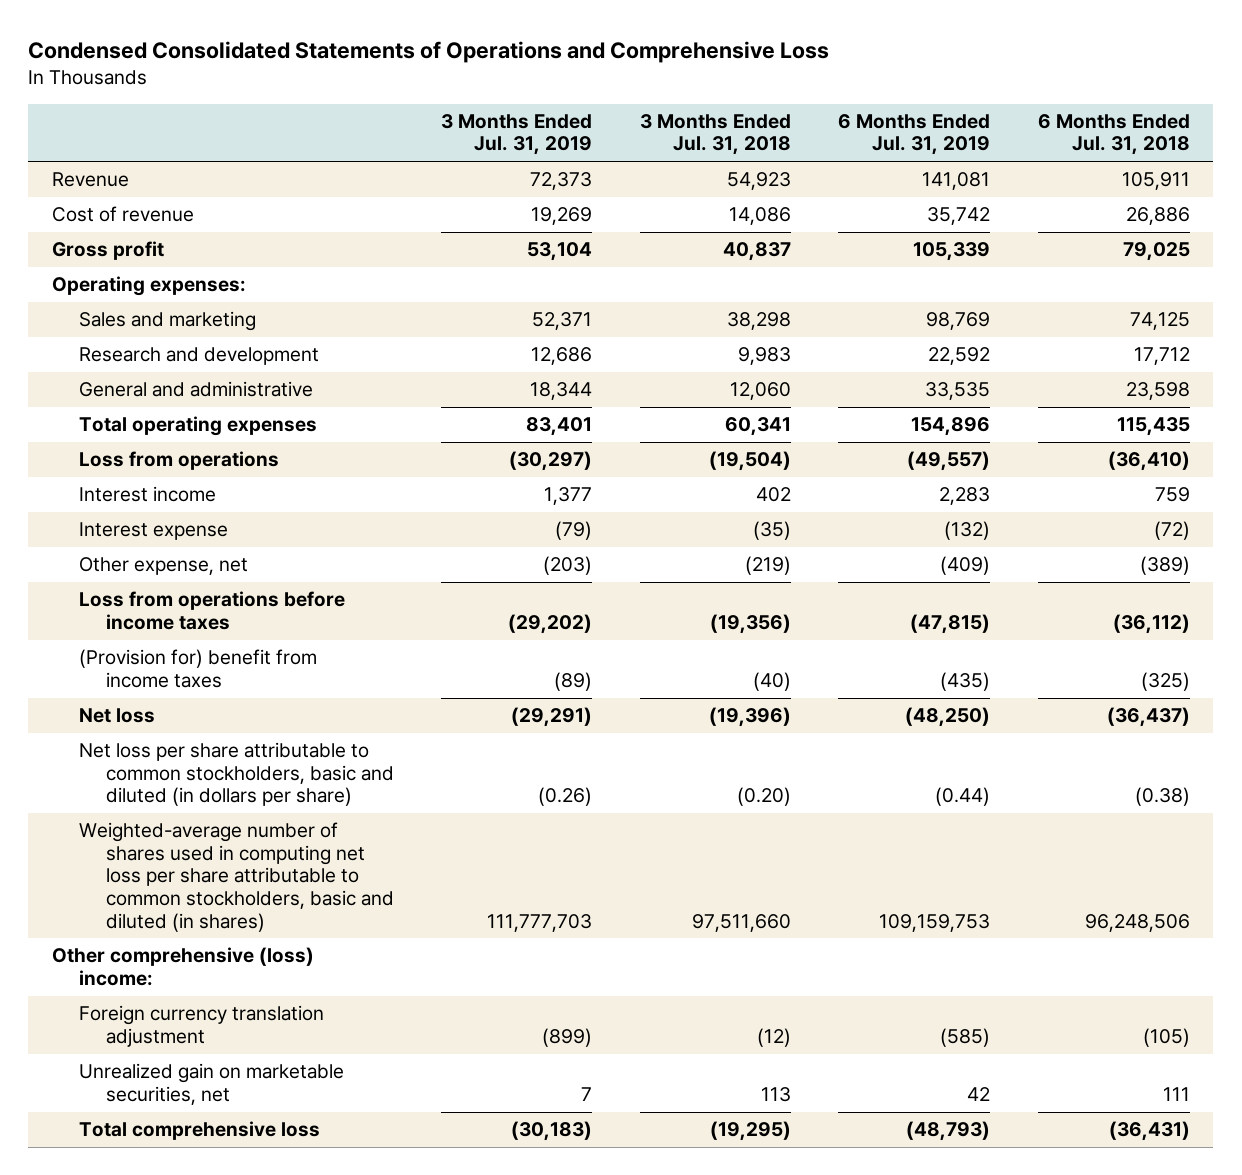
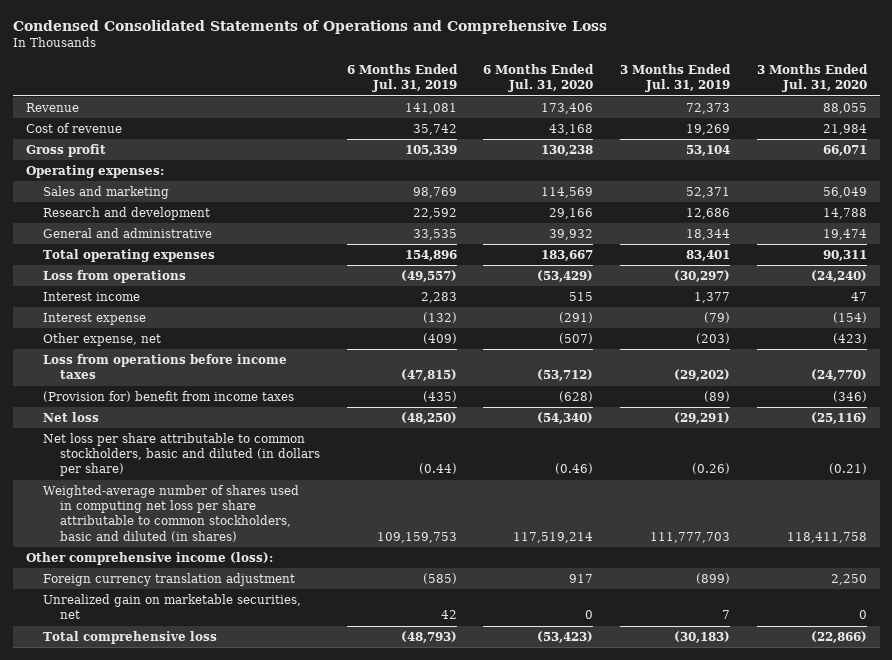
[639,113,791,156] 3 Months Ended Jul. 31, 2018 -> none
[1037,113,1190,156] 6 Months Ended Jul. 31, 2018 -> none
none -> [483,63,595,93] 6 Months Ended Jul. 31, 2020
none -> [756,63,868,93] 3 Months Ended Jul. 31, 2020
[52,947,315,986] Other comprehensive (loss) income: -> [25,552,273,566] Other comprehensive income (loss):

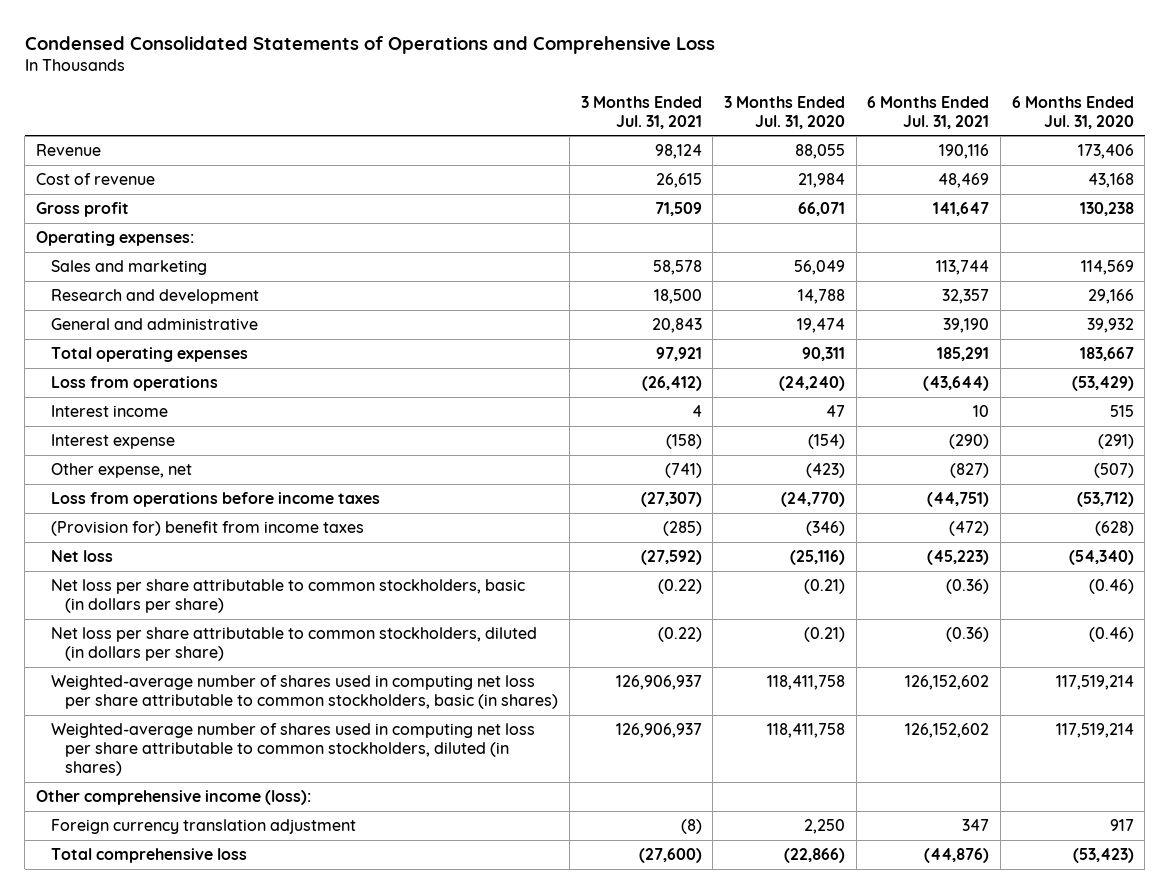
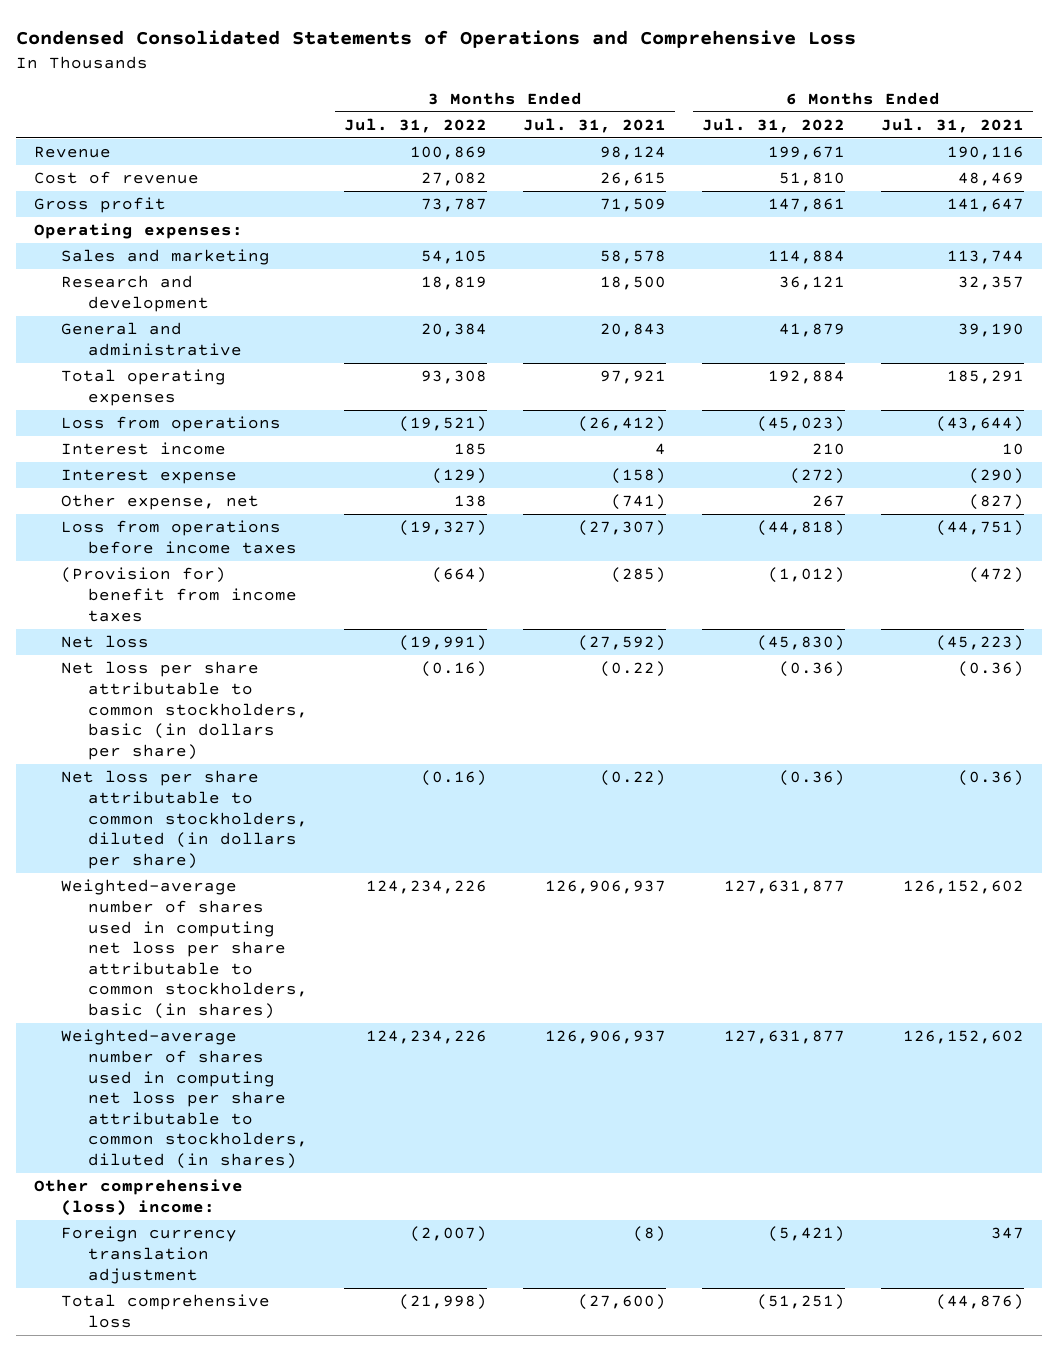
[724,95,846,129] 3 Months Ended Jul. 31, 2020 -> none
[1011,95,1134,129] 6 Months Ended Jul. 31, 2020 -> none
none -> [344,117,488,133] Jul. 31, 2022
none -> [702,117,846,133] Jul. 31, 2022
[36,789,312,805] Other comprehensive income (loss): -> [34,1179,244,1216] Other comprehensive (loss) income:

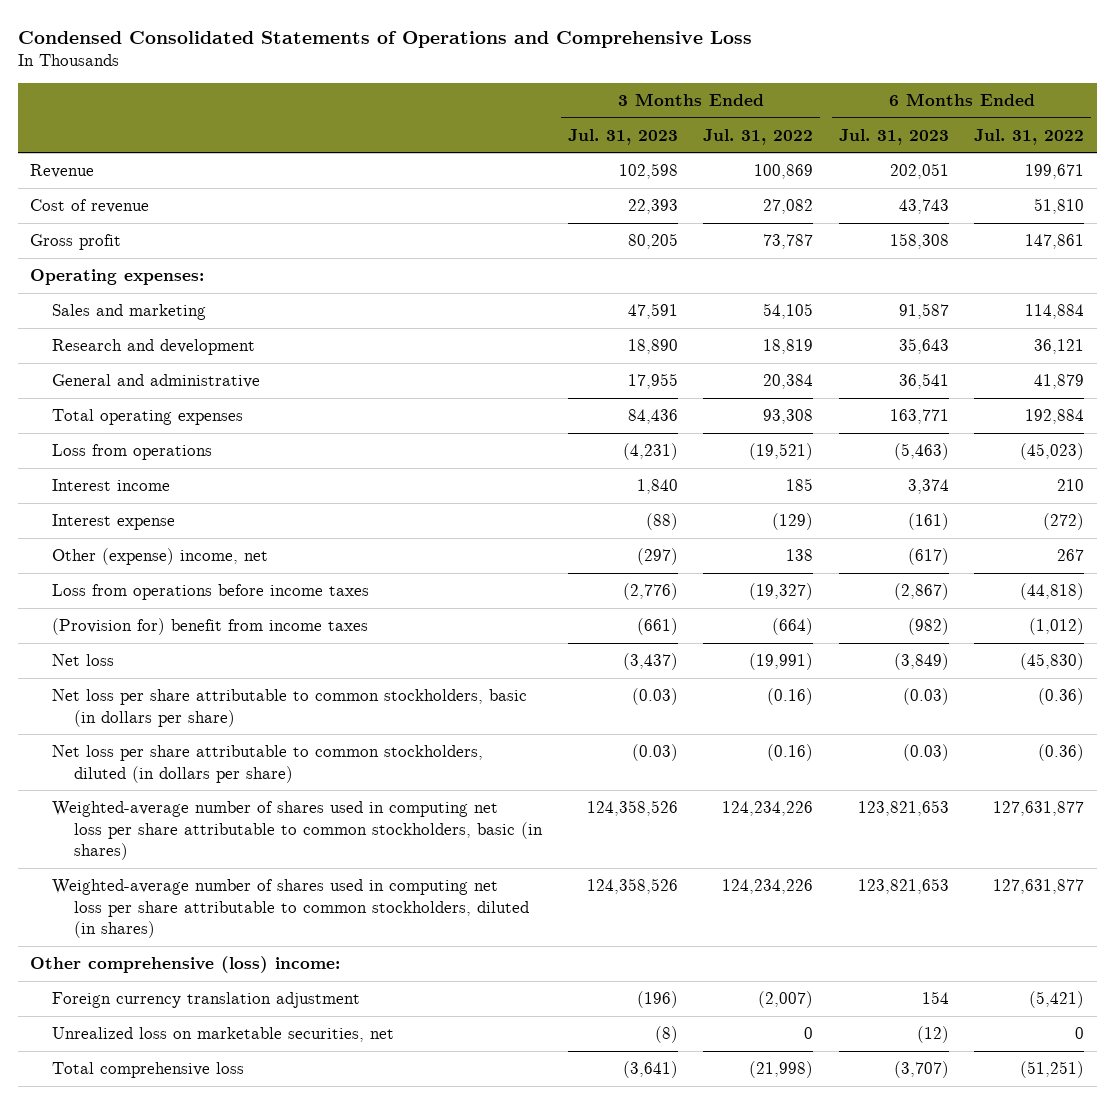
[523,117,667,133] Jul. 31, 2021 -> none
[881,117,1025,133] Jul. 31, 2021 -> none
none -> [567,128,678,145] Jul. 31, 2023
none -> [838,128,949,145] Jul. 31, 2023
[61,494,260,511] Other expense, net -> [52,548,269,566] Other (expense) income, net
none -> [52,1027,395,1043] Unrealized loss on marketable securities, net

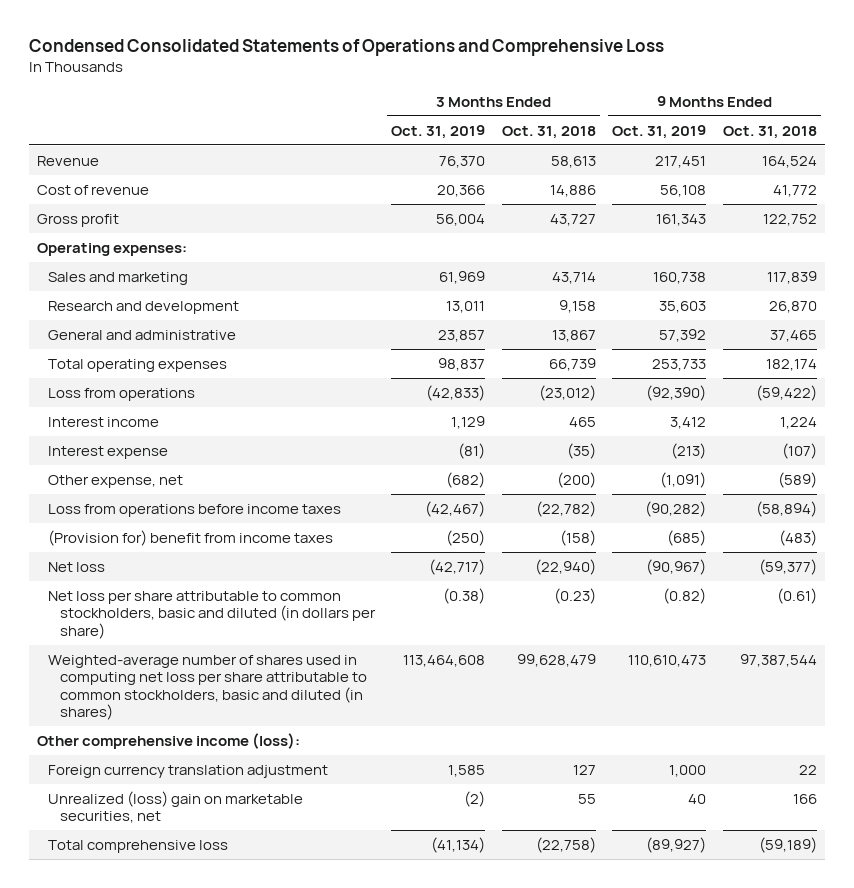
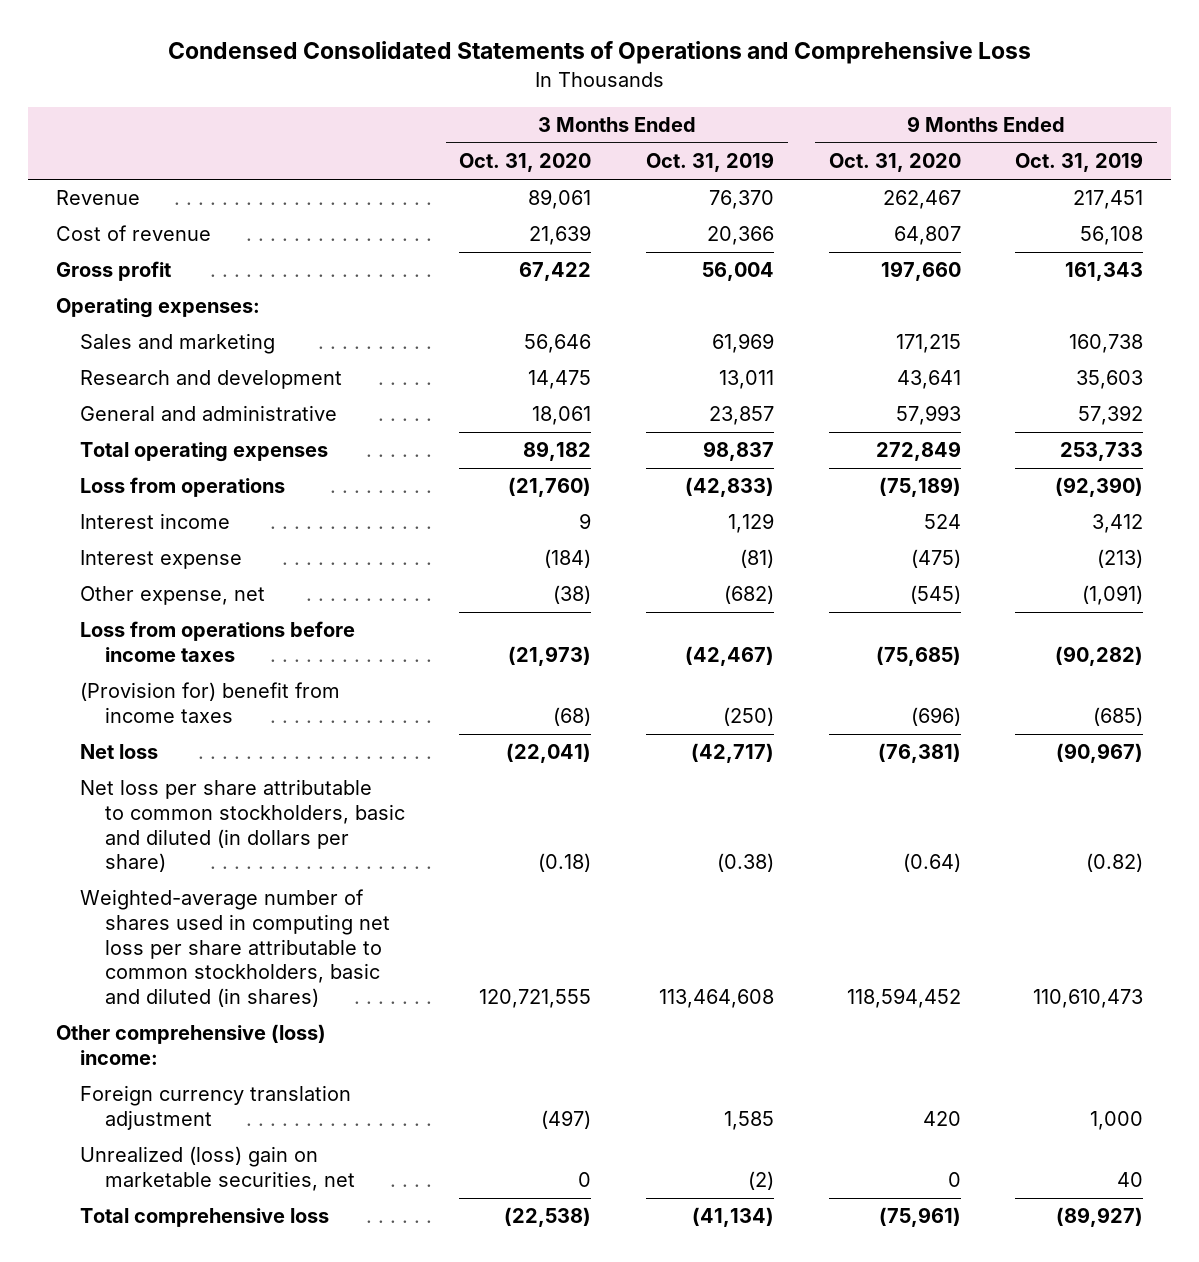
[501,125,596,139] Oct. 31, 2018 -> none
[722,125,817,139] Oct. 31, 2018 -> none
none -> [459,153,592,173] Oct. 31, 2020
none -> [828,153,961,173] Oct. 31, 2020
[36,732,300,749] Other comprehensive income (loss): -> [55,1024,326,1066] Other comprehensive (loss) income:

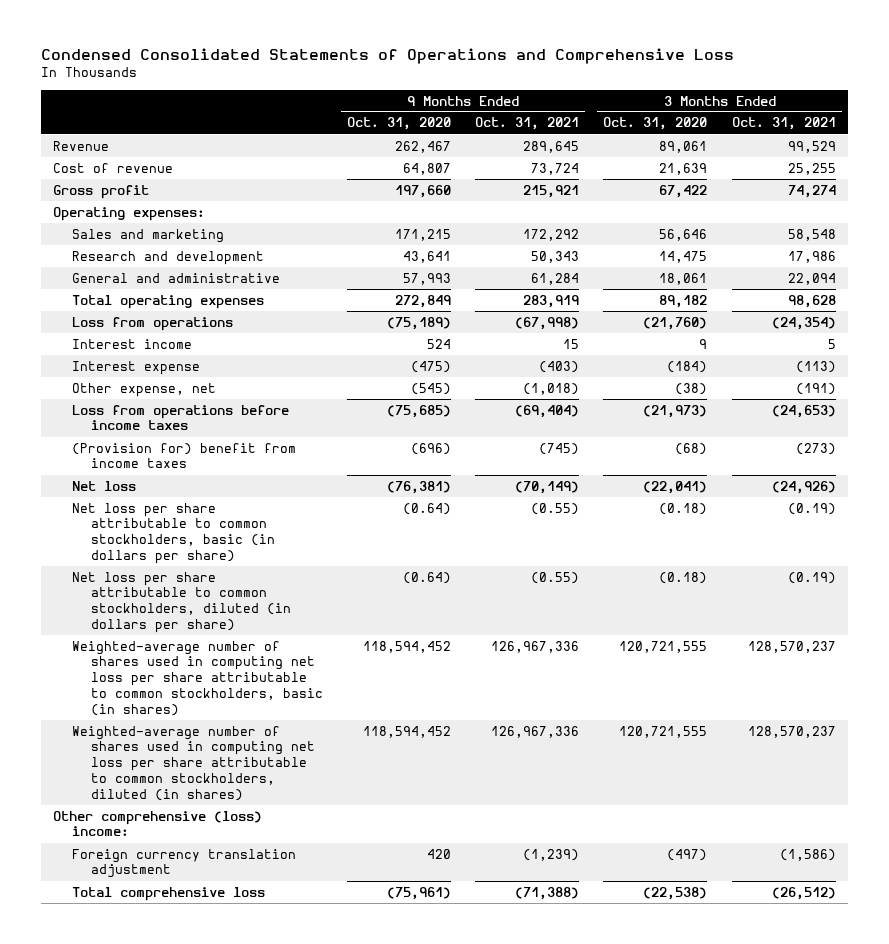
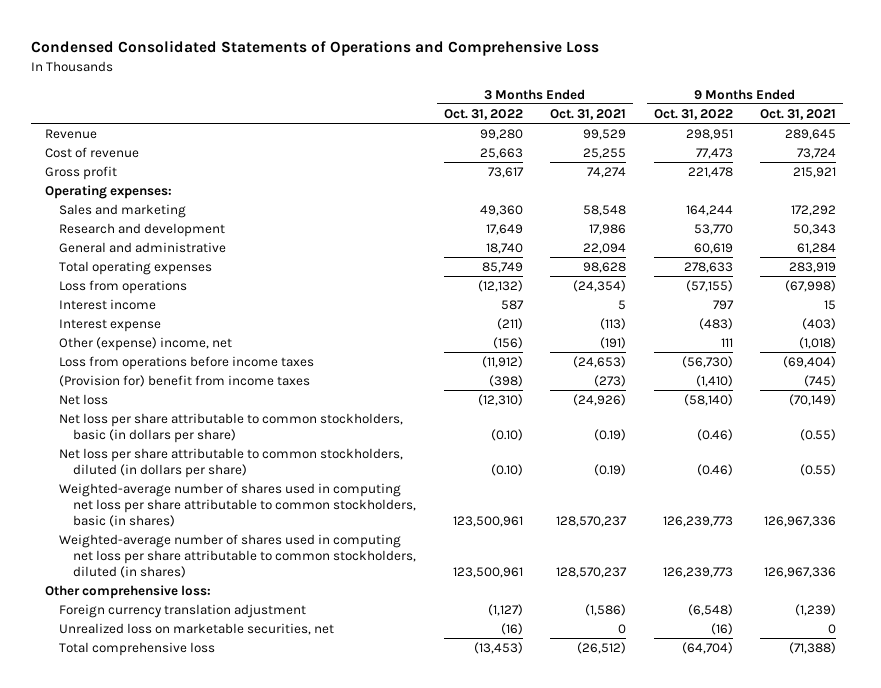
[346,117,451,131] Oct. 31, 2020 -> none
[603,117,708,131] Oct. 31, 2020 -> none
none -> [443,108,523,120] Oct. 31, 2022
none -> [653,108,733,120] Oct. 31, 2022
[71,382,216,397] Other expense, net -> [59,336,233,351] Other (expense) income, net
[52,810,262,837] Other comprehensive (loss) income: -> [45,584,212,599] Other comprehensive loss:
none -> [59,622,335,635] Unrealized loss on marketable securities, net

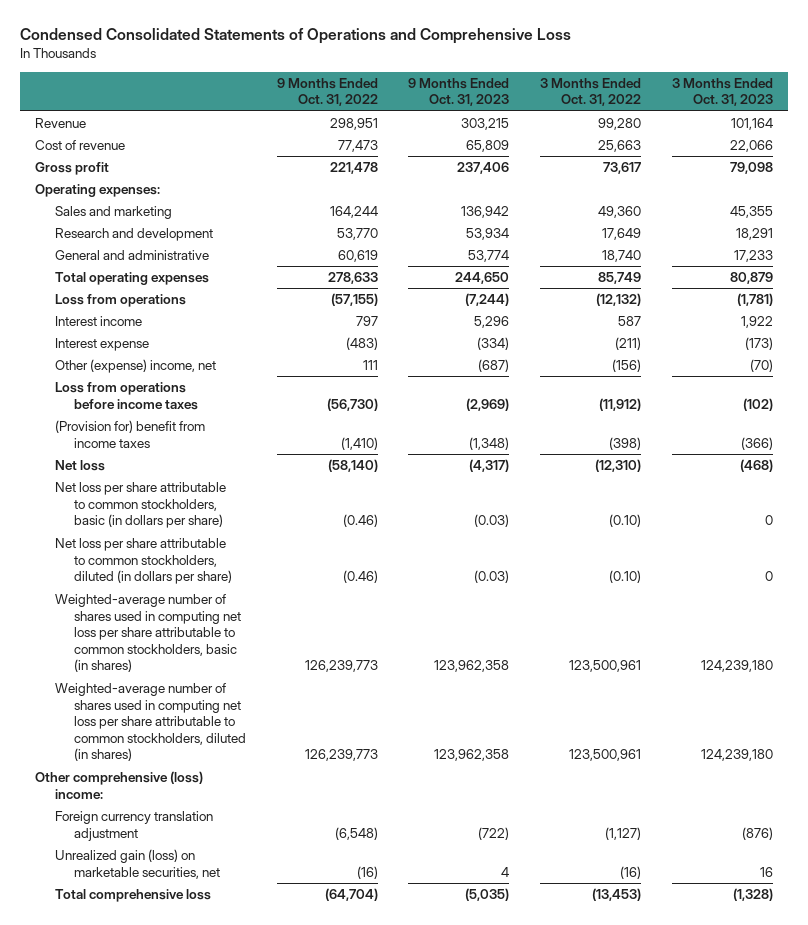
[550,108,627,120] Oct. 31, 2021 -> none
[760,108,837,120] Oct. 31, 2021 -> none
none -> [408,77,510,107] 9 Months Ended Oct. 31, 2023
none -> [671,77,773,107] 3 Months Ended Oct. 31, 2023
[45,584,212,599] Other comprehensive loss: -> [35,770,204,799] Other comprehensive (loss) income:
[59,622,335,635] Unrealized loss on marketable securities, net -> [54,848,220,879] Unrealized gain (loss) on marketable securities, net

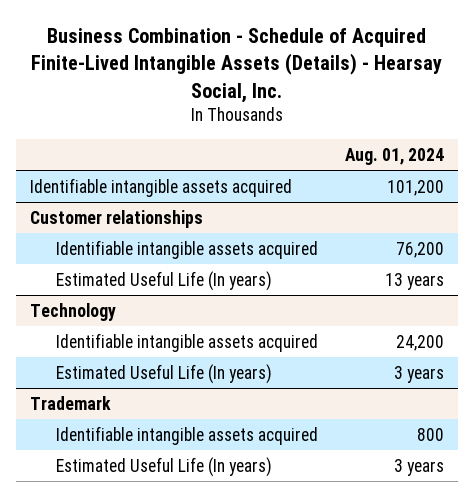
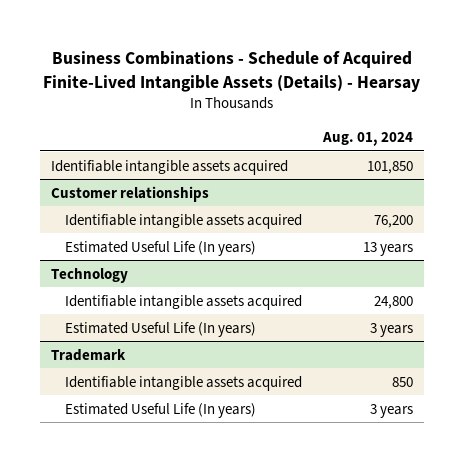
[31,28,443,103] Business Combination - Schedule of Acquired Finite-Lived Intangible Assets (Details) - Hearsay Social, Inc. -> [42,50,420,92] Business Combinations - Schedule of Acquired Finite-Lived Intangible Assets (Details) - Hearsay
[387,179,445,196] 101,200 -> [367,160,414,174] 101,850
[396,334,445,351] 24,200 -> [374,295,414,309] 24,800
[417,427,445,441] 800 -> [392,376,414,387] 850

